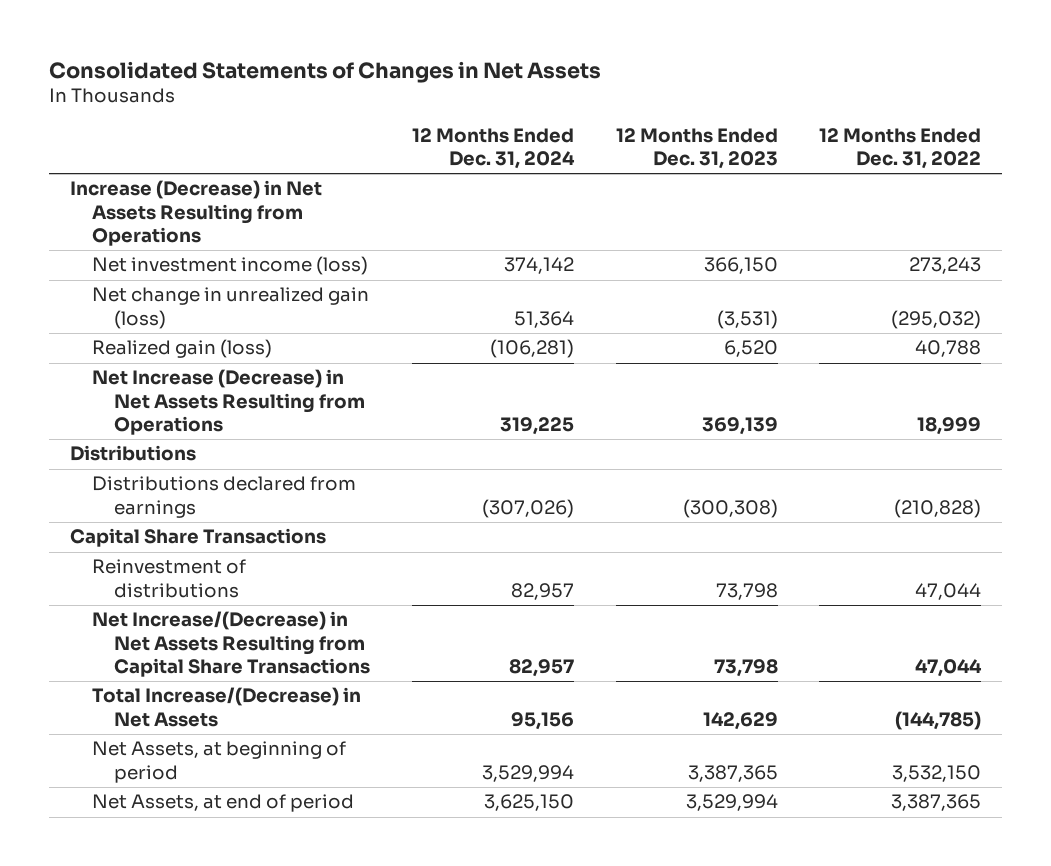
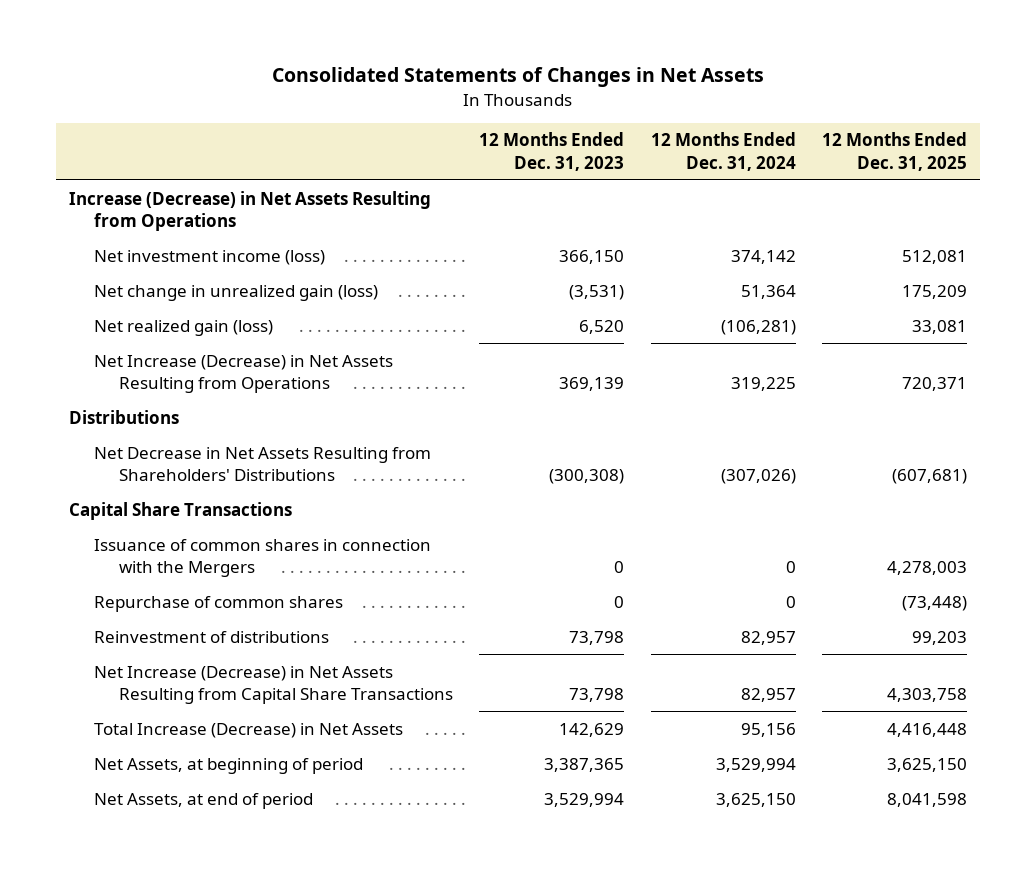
[819,127,982,170] 12 Months Ended Dec. 31, 2022 -> none
none -> [822,132,968,171] 12 Months Ended Dec. 31, 2025
[91,339,272,359] Realized gain (loss) -> [93,319,273,336] Net realized gain (loss)
[91,476,356,518] Distributions declared from earnings -> [93,446,431,481] Net Decrease in Net Assets Resulting from Shareholders' Distributions
none -> [93,538,431,577] Issuance of common shares in connection with the Mergers
none -> [93,595,343,612] Repurchase of common shares
[91,611,370,677] Net Increase/(Decrease) in Net Assets Resulting from Capital Share Transactions -> [93,665,453,704] Net Increase (Decrease) in Net Assets Resulting from Capital Share Transactions
[91,687,361,727] Total Increase/(Decrease) in Net Assets -> [93,722,403,738] Total Increase (Decrease) in Net Assets

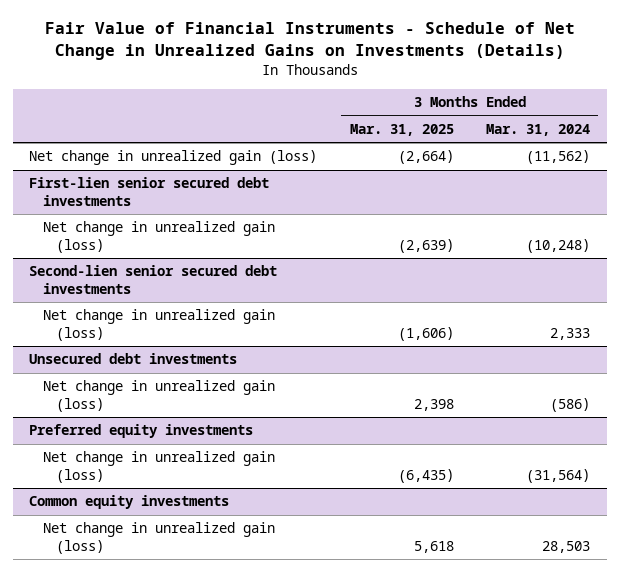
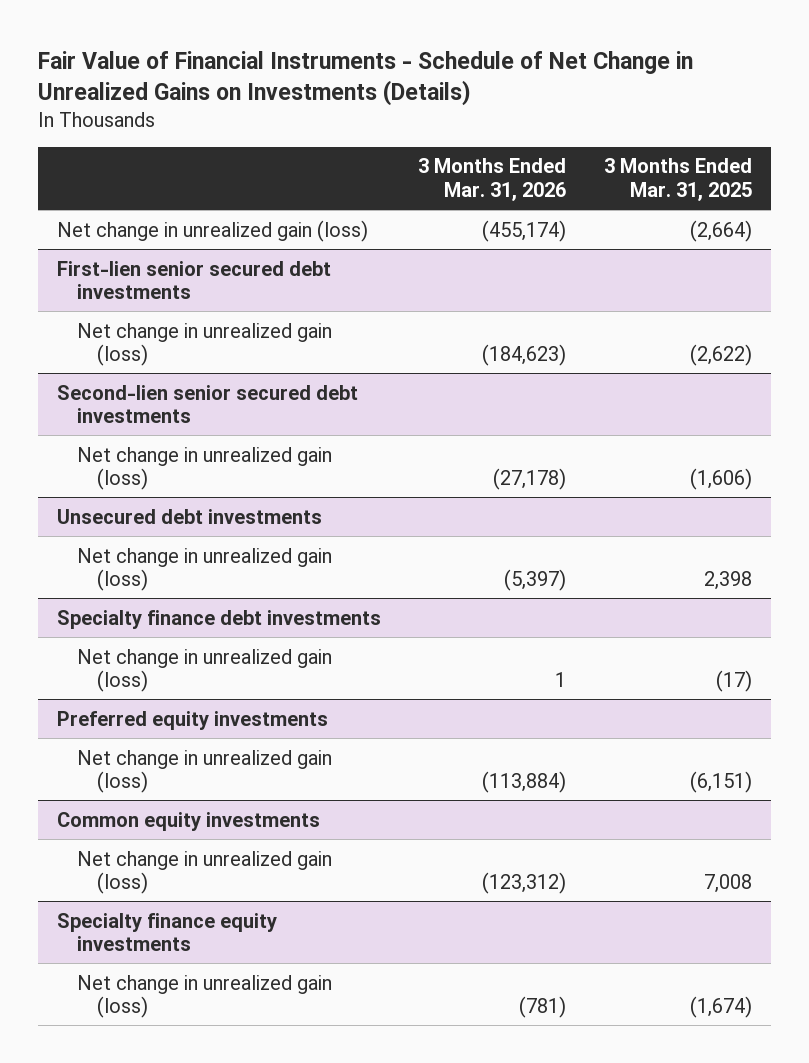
[486,123,591,136] Mar. 31, 2024 -> none
none -> [418,158,567,201] 3 Months Ended Mar. 31, 2026
[397,238,454,253] (2,639) -> [690,343,753,366] (2,622)
none -> [56,609,381,629] Specialty finance debt investments
none -> [76,648,332,692] Net change in unrealized gain (loss)
[397,468,454,483] (6,435) -> [690,770,753,793] (6,151)
[413,540,454,553] 5,618 -> [704,873,753,893] 7,008
none -> [56,912,277,951] Specialty finance equity investments
none -> [76,974,332,1018] Net change in unrealized gain (loss)

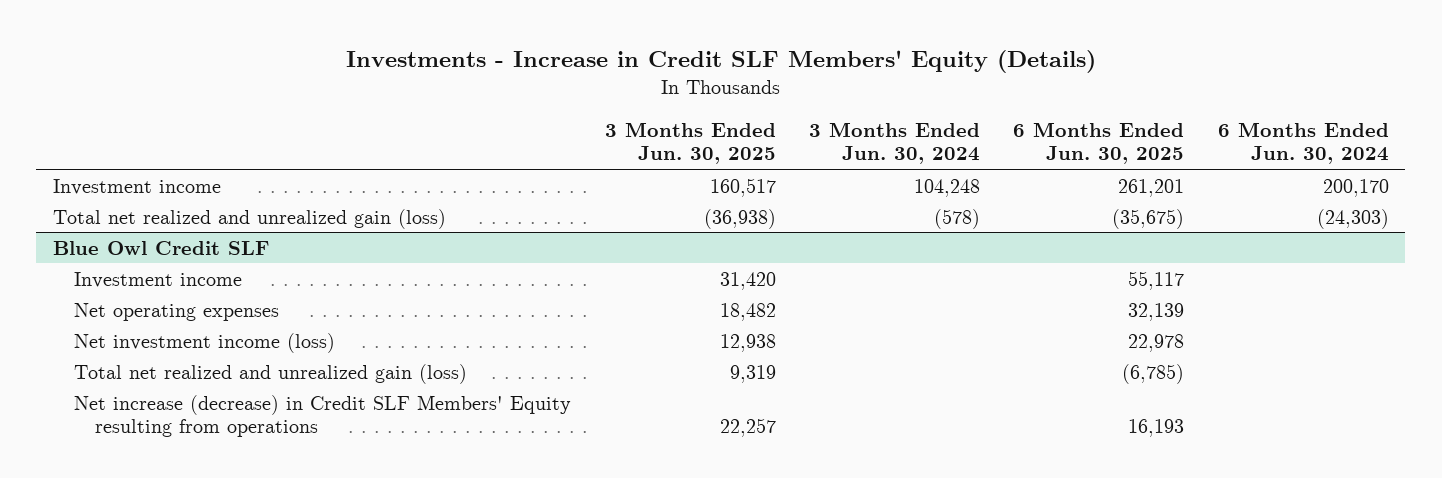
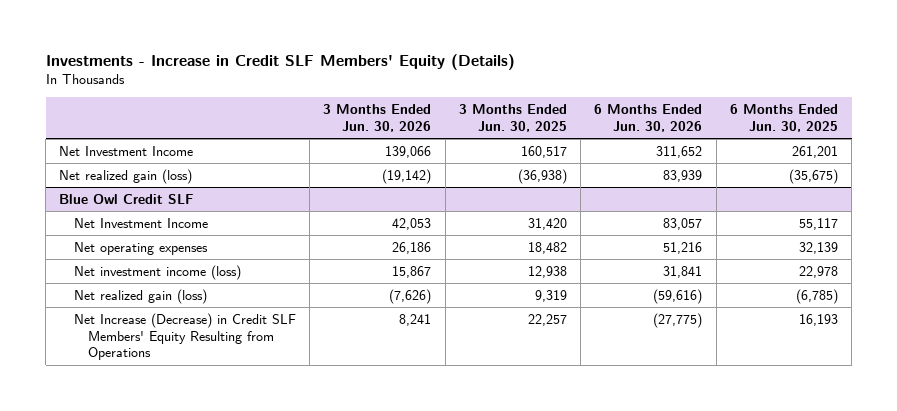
[808,121,980,165] 3 Months Ended Jun. 30, 2024 -> none
[1217,121,1389,165] 6 Months Ended Jun. 30, 2024 -> none
none -> [323,104,432,132] 3 Months Ended Jun. 30, 2026
none -> [594,104,703,132] 6 Months Ended Jun. 30, 2026
[53,178,222,195] Investment income -> [59,145,194,156] Net Investment Income
[53,208,447,229] Total net realized and unrealized gain (loss) -> [59,168,193,184] Net realized gain (loss)
[74,271,243,288] Investment income -> [73,217,208,228] Net Investment Income
[74,363,468,384] Total net realized and unrealized gain (loss) -> [73,288,207,304] Net realized gain (loss)
[74,394,572,438] Net increase (decrease) in Credit SLF Members' Equity resulting from operations -> [73,312,296,361] Net Increase (Decrease) in Credit SLF Members' Equity Resulting from Operations

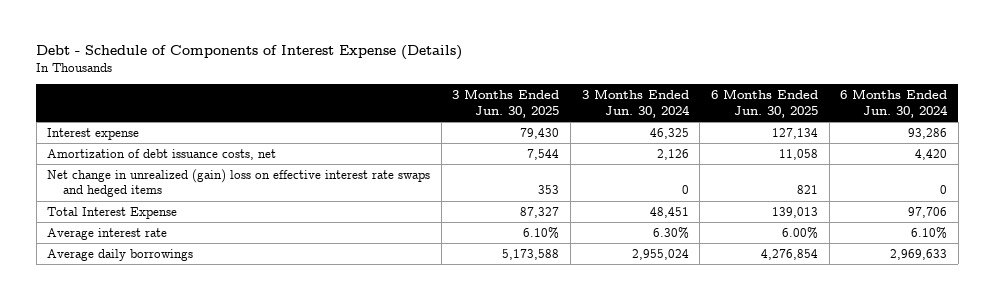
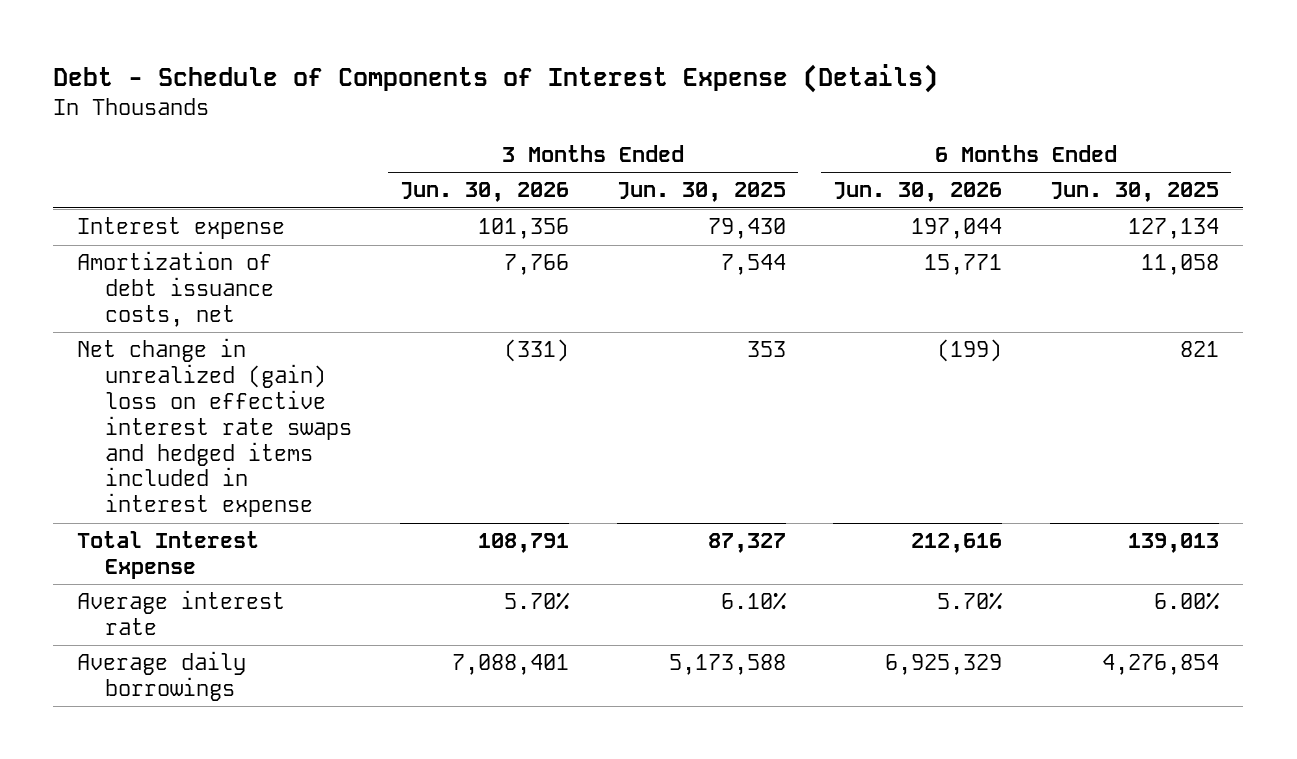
[581,89,690,118] 3 Months Ended Jun. 30, 2024 -> none
[840,89,949,118] 6 Months Ended Jun. 30, 2024 -> none
none -> [399,182,569,203] Jun. 30, 2026
none -> [833,182,1003,203] Jun. 30, 2026
[47,168,431,198] Net change in unrealized (gain) loss on effective interest rate swaps and hedged items -> [77,338,352,518] Net change in unrealized (gain) loss on effective interest rate swaps and hedged items included in interest expense

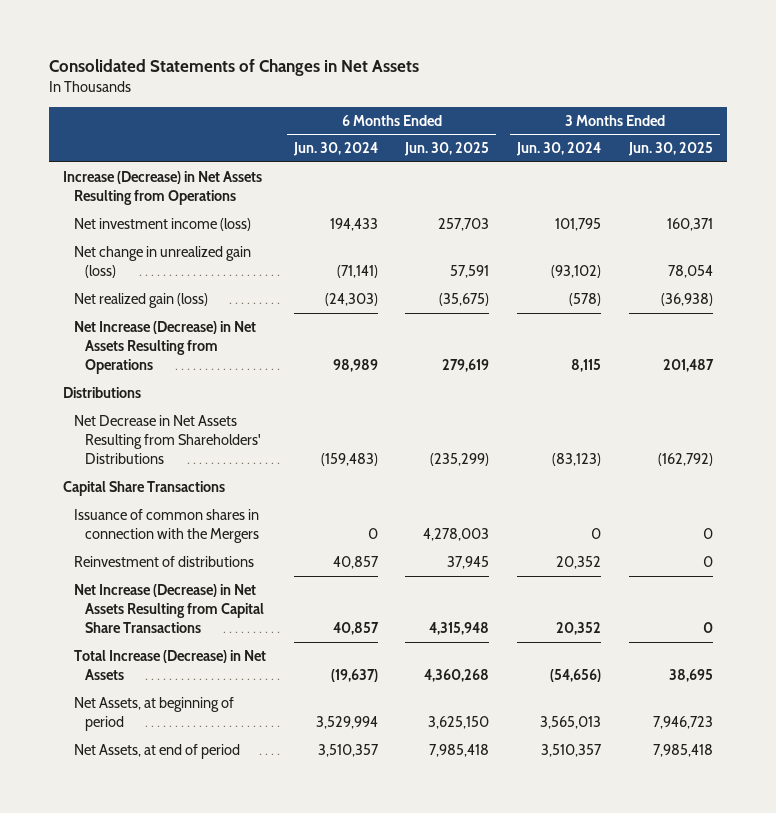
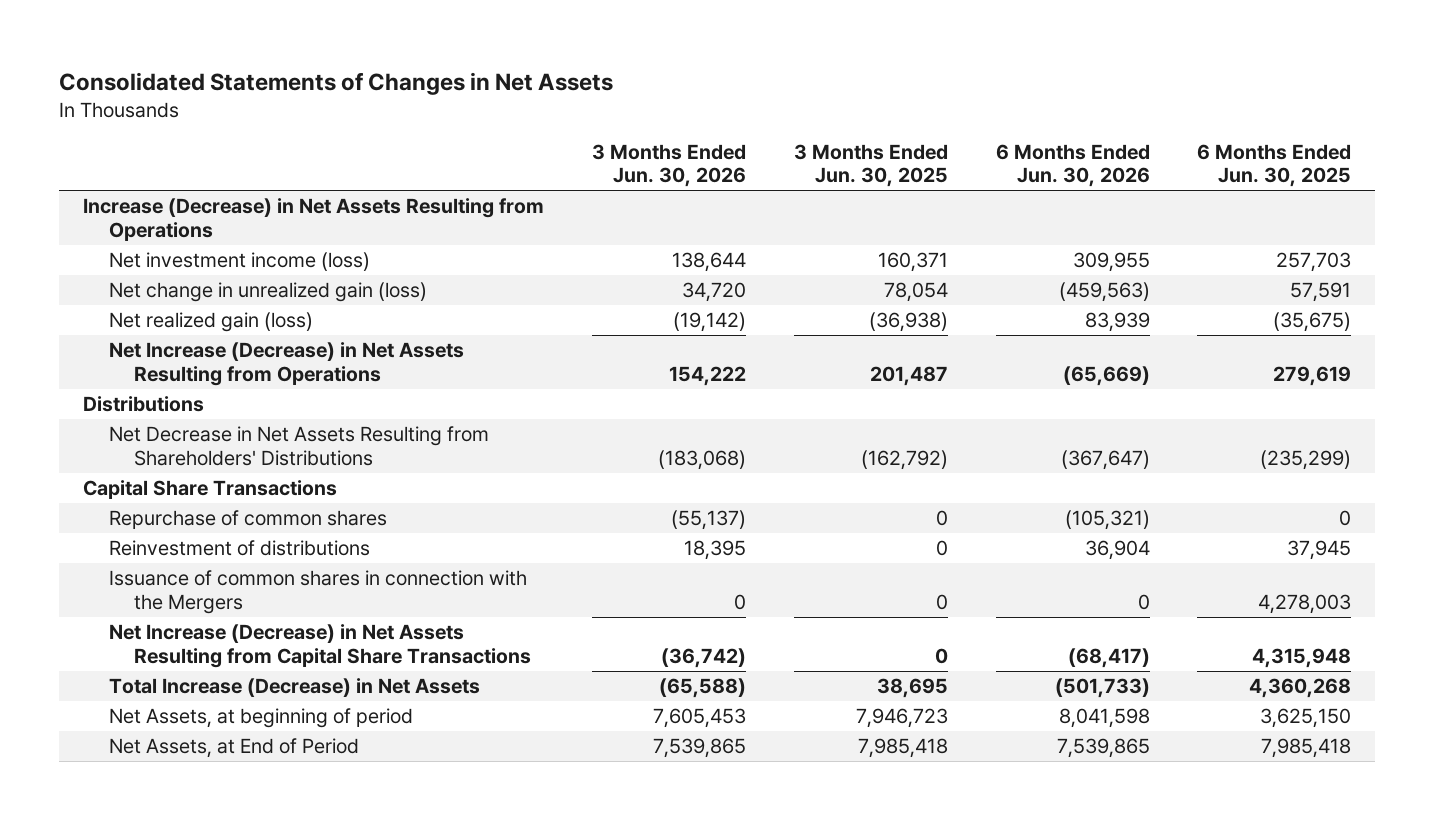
[292,142,378,157] Jun. 30, 2024 -> none
[516,142,602,157] Jun. 30, 2024 -> none
none -> [591,143,746,188] 3 Months Ended Jun. 30, 2026
none -> [995,143,1150,188] 6 Months Ended Jun. 30, 2026
none -> [108,510,387,530] Repurchase of common shares
[74,508,260,544] Issuance of common shares in connection with the Mergers -> [108,570,527,614] Issuance of common shares in connection with the Mergers
[74,743,241,759] Net Assets, at end of period -> [108,738,359,759] Net Assets, at End of Period

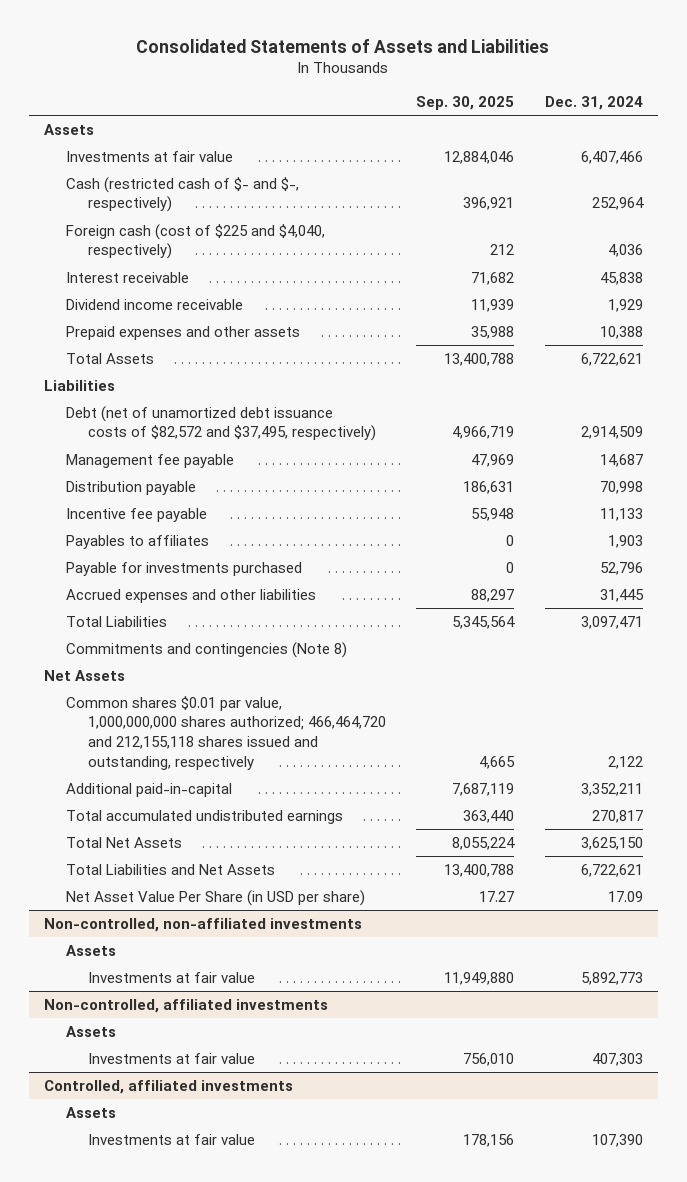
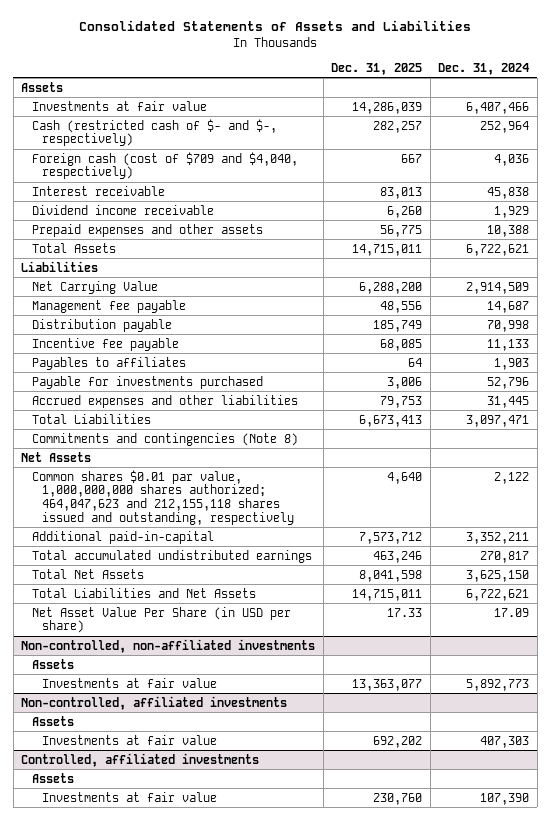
[416,96,515,111] Sep. 30, 2025 -> none
none -> [331,62,423,75] Dec. 31, 2025
[66,223,326,260] Foreign cash (cost of $225 and $4,040, respectively) -> [31,151,298,180] Foreign cash (cost of $709 and $4,040, respectively)
[66,405,376,442] Debt (net of unamortized debt issuance costs of $82,572 and $37,495, respectively) -> [31,280,158,294] Net Carrying Value
[66,695,386,770] Common shares $0.01 par value, 1,000,000,000 shares authorized; 466,464,720 and 212,155,118 shares issued and outstanding, respectively -> [31,469,295,525] Common shares $0.01 par value, 1,000,000,000 shares authorized; 464,047,623 and 212,155,118 shares issued and outstanding, respectively

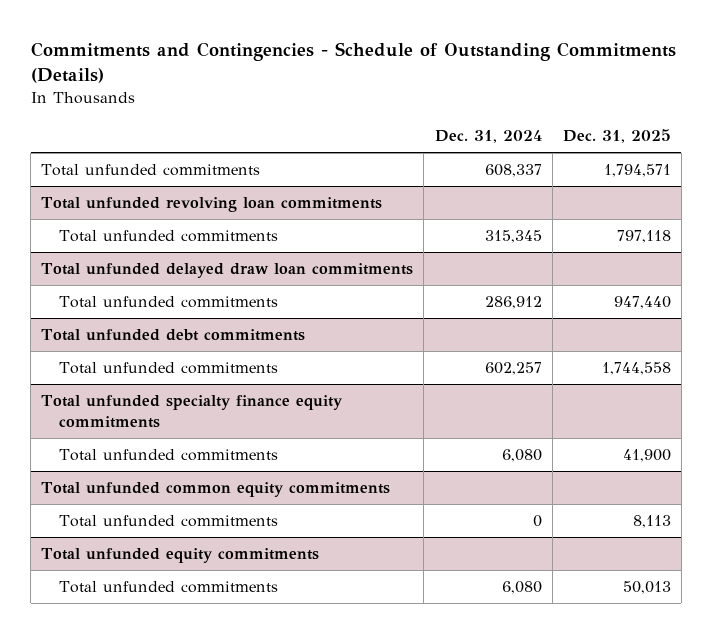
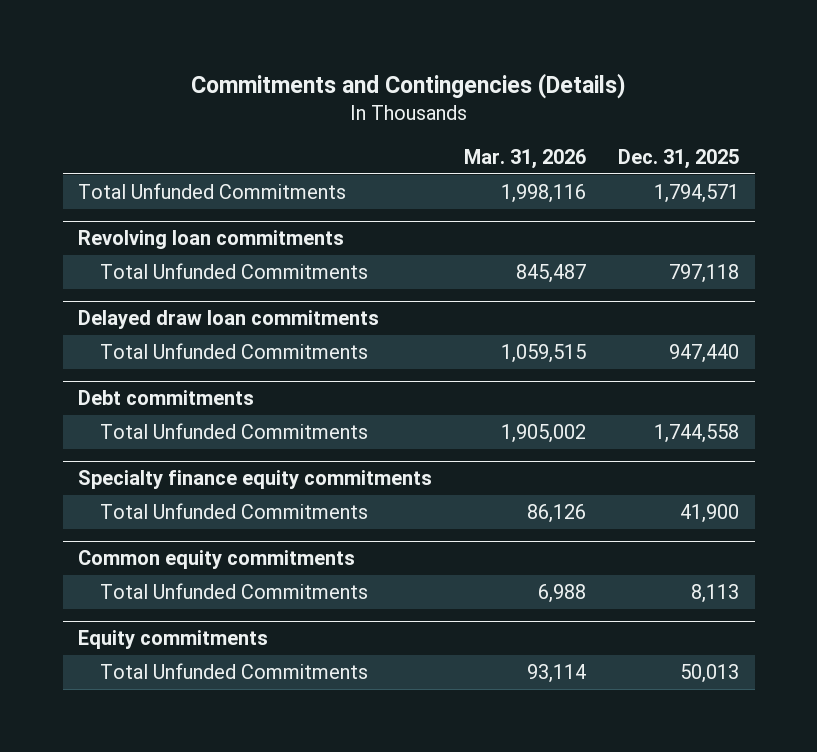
[30,41,676,83] Commitments and Contingencies - Schedule of Outstanding Commitments (Details) -> [190,73,626,100] Commitments and Contingencies (Details)
[434,129,542,143] Dec. 31, 2024 -> none
none -> [464,148,587,169] Mar. 31, 2026
[41,164,261,177] Total unfunded commitments -> [78,182,347,199] Total Unfunded Commitments
[41,197,383,213] Total unfunded revolving loan commitments -> [78,230,345,250] Revolving loan commitments
[59,230,279,243] Total unfunded commitments -> [100,262,369,279] Total Unfunded Commitments
[41,263,414,279] Total unfunded delayed draw loan commitments -> [78,310,380,330] Delayed draw loan commitments
[59,296,279,309] Total unfunded commitments -> [100,342,369,359] Total Unfunded Commitments
[41,329,306,342] Total unfunded debt commitments -> [78,390,255,406] Debt commitments
[59,362,279,375] Total unfunded commitments -> [100,422,369,439] Total Unfunded Commitments
[41,395,344,429] Total unfunded specialty finance equity commitments -> [78,470,433,490] Specialty finance equity commitments
[59,449,279,462] Total unfunded commitments -> [100,502,369,519] Total Unfunded Commitments
[41,482,391,498] Total unfunded common equity commitments -> [78,550,356,570] Common equity commitments
[59,515,279,528] Total unfunded commitments -> [100,582,369,599] Total Unfunded Commitments
[41,548,320,564] Total unfunded equity commitments -> [78,630,269,650] Equity commitments
[59,581,279,594] Total unfunded commitments -> [100,662,369,679] Total Unfunded Commitments

